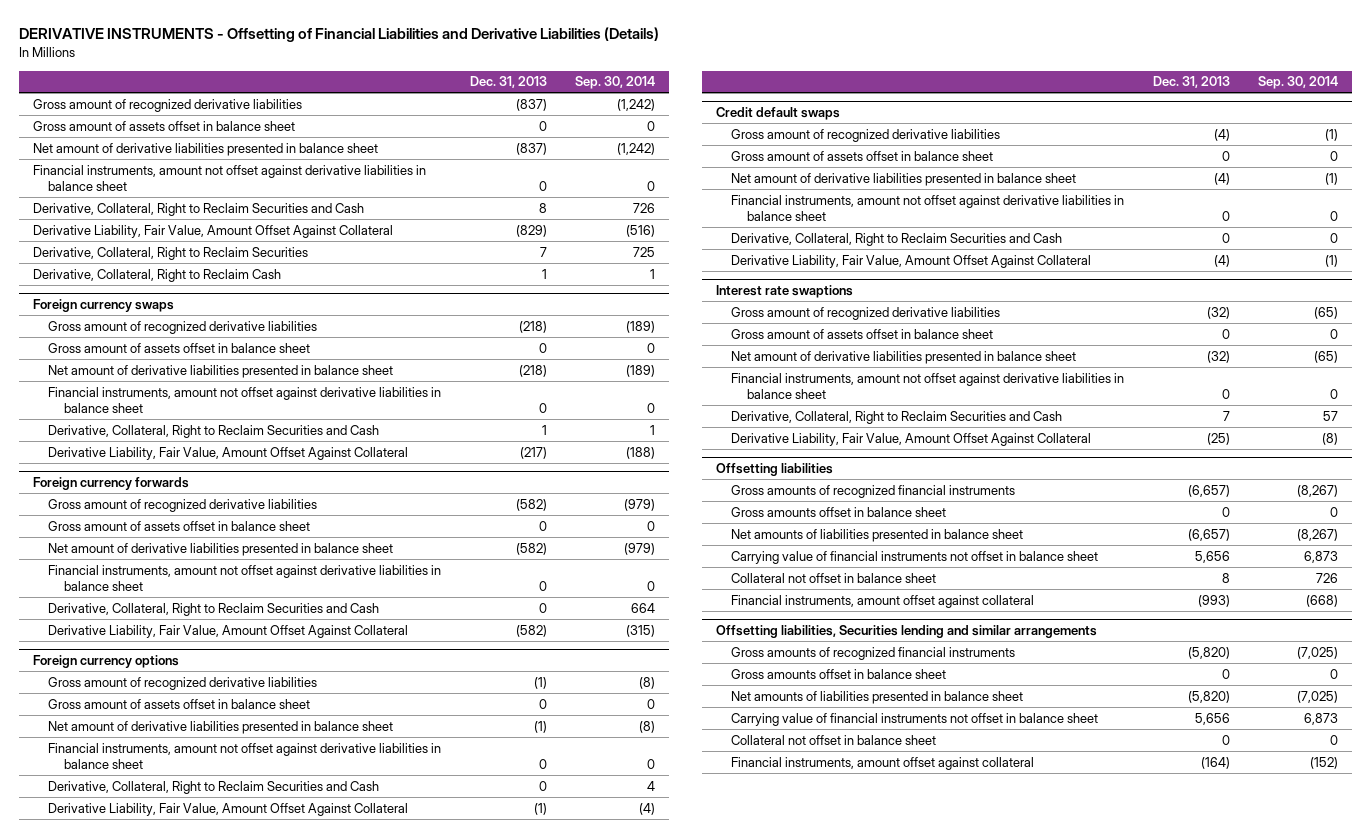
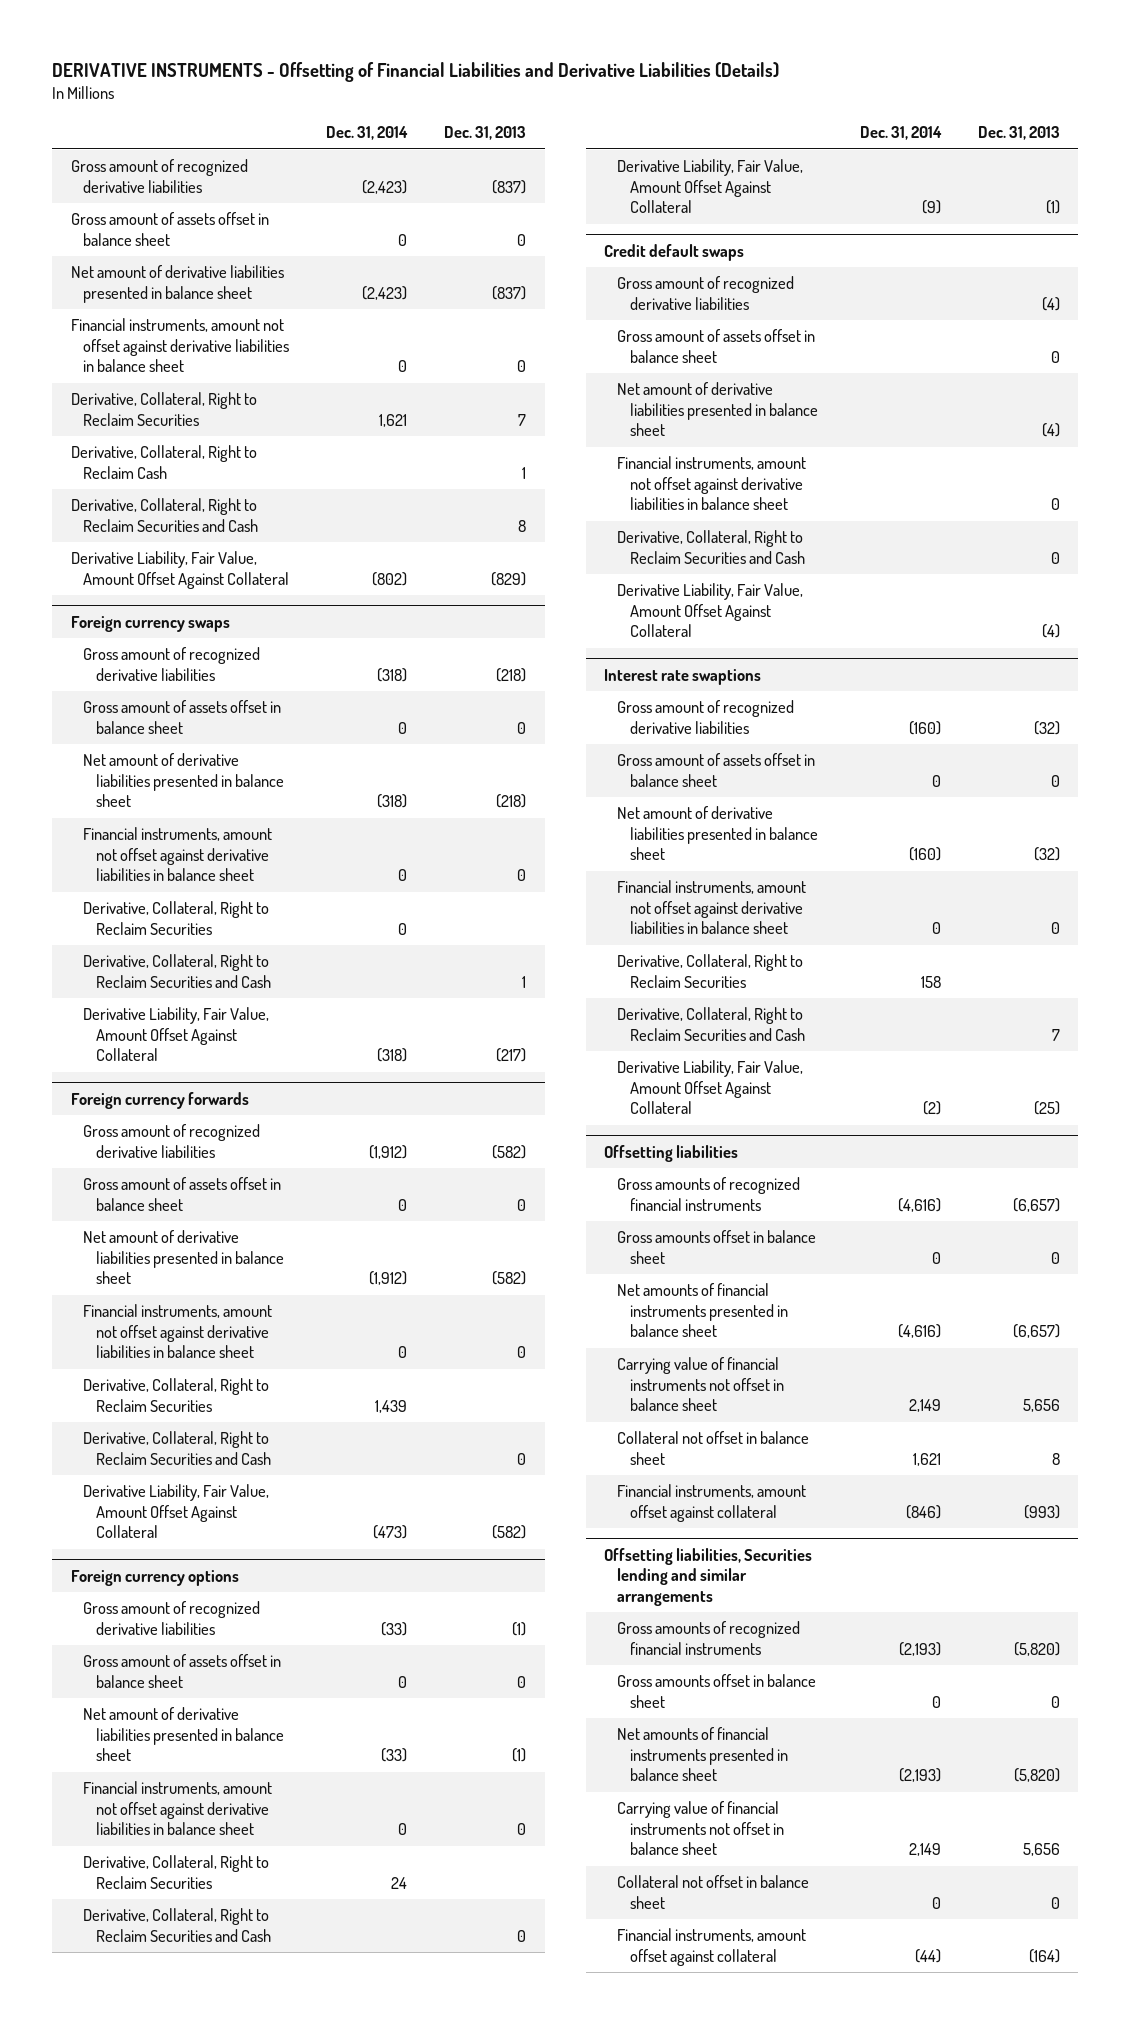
[574,76,655,90] Sep. 30, 2014 -> none
none -> [326,126,409,141] Dec. 31, 2014
[33,202,365,216] Derivative, Collateral, Right to Reclaim Securities and Cash -> [70,498,259,532] Derivative, Collateral, Right to Reclaim Securities and Cash
[33,224,394,238] Derivative Liability, Fair Value, Amount Offset Against Collateral -> [70,551,290,589] Derivative Liability, Fair Value, Amount Offset Against Collateral
none -> [83,901,270,935] Derivative, Collateral, Right to Reclaim Securities
none -> [83,1378,270,1412] Derivative, Collateral, Right to Reclaim Securities
none -> [83,1855,270,1889] Derivative, Collateral, Right to Reclaim Securities
none -> [616,954,803,988] Derivative, Collateral, Right to Reclaim Securities
[731,528,1024,542] Net amounts of liabilities presented in balance sheet -> [616,1283,788,1338] Net amounts of financial instruments presented in balance sheet
[731,690,1024,704] Net amounts of liabilities presented in balance sheet -> [616,1727,788,1782] Net amounts of financial instruments presented in balance sheet

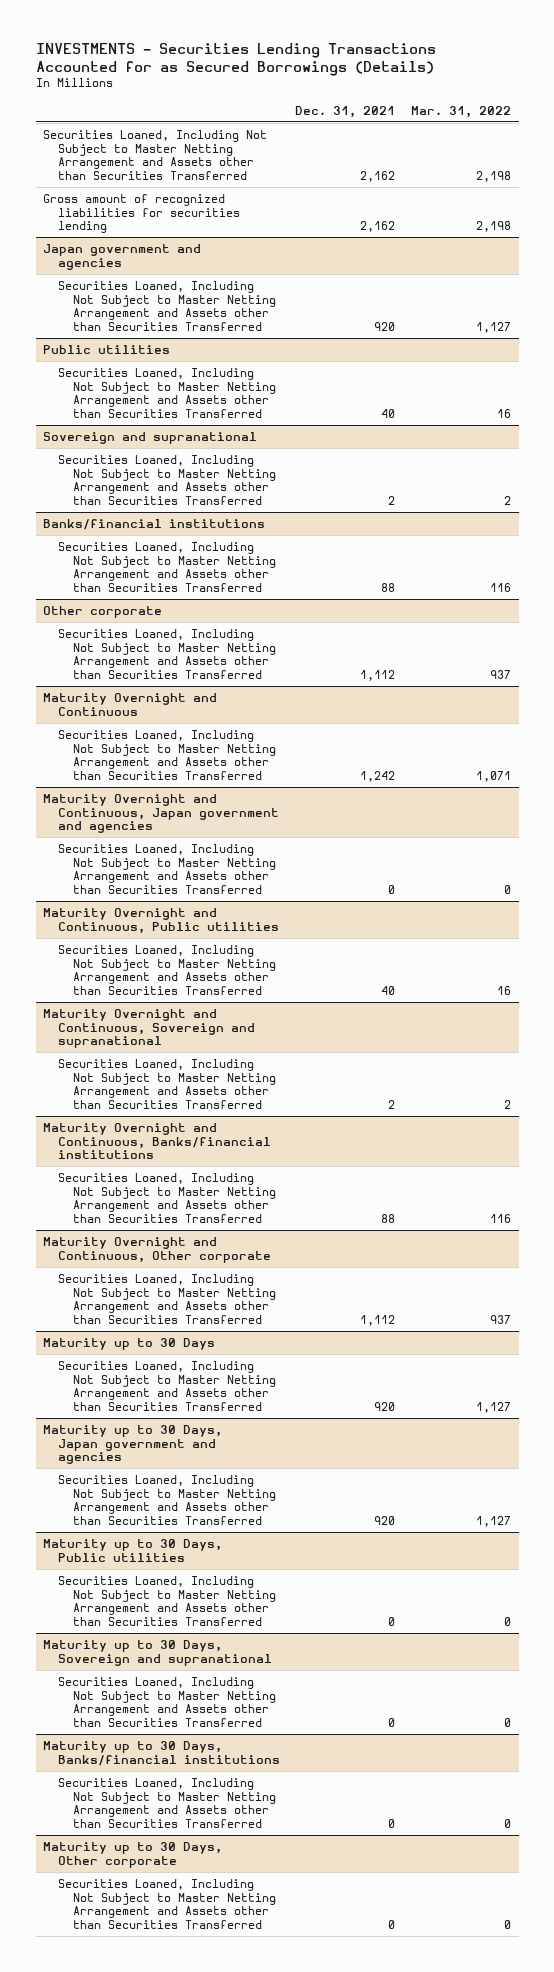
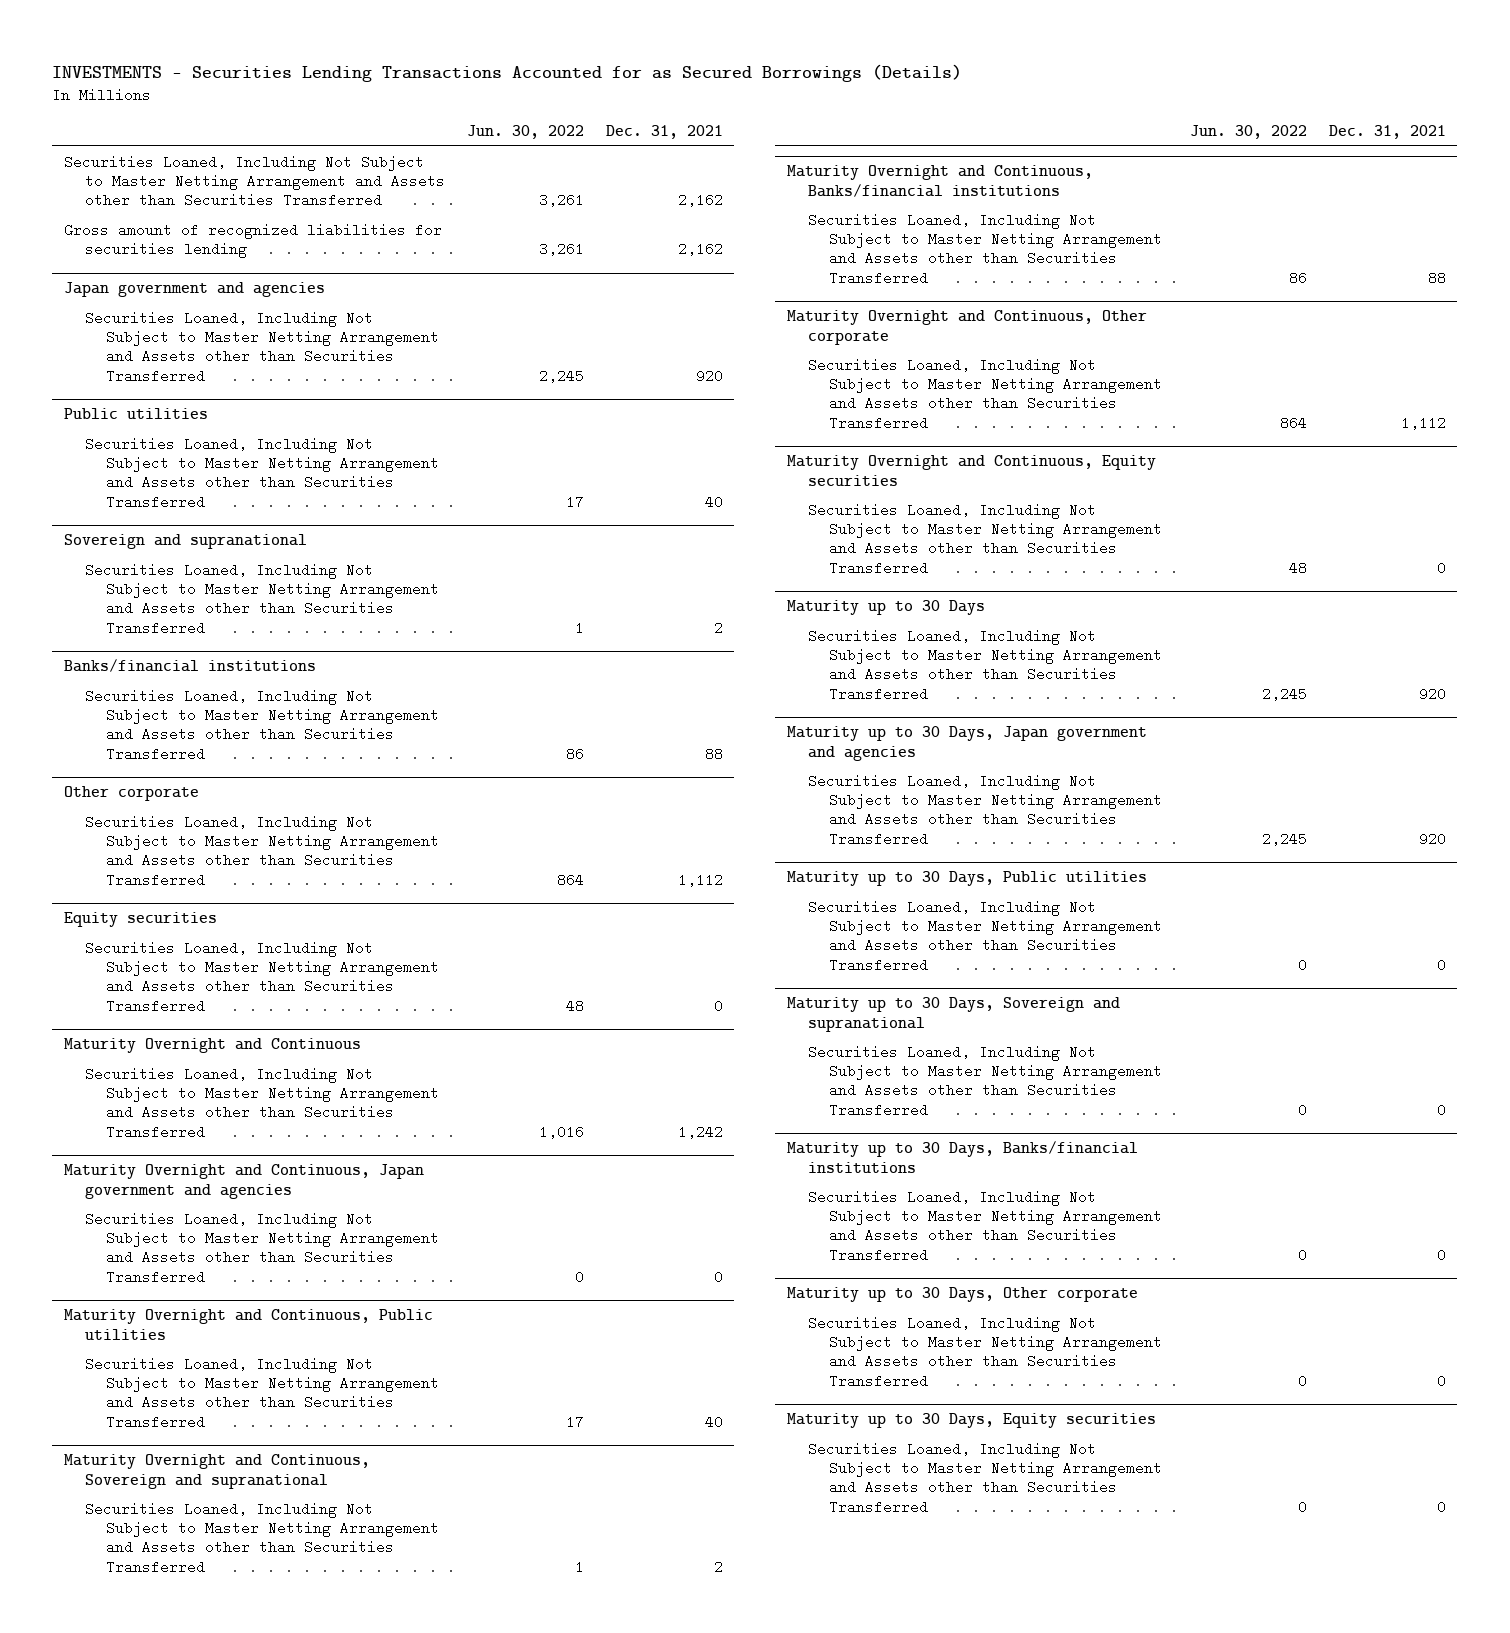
[410,105,511,118] Mar. 31, 2022 -> none
none -> [467,125,585,140] Jun. 30, 2022
none -> [63,912,217,928] Equity securities
none -> [84,940,440,1013] Securities Loaned, Including Not Subject to Master Netting Arrangement and Assets other than Securities Transferred
none -> [786,455,1156,486] Maturity Overnight and Continuous, Equity securities
none -> [807,502,1163,575] Securities Loaned, Including Not Subject to Master Netting Arrangement and Assets other than Securities Transferred
none -> [786,1413,1156,1429] Maturity up to 30 Days, Equity securities
none -> [807,1441,1163,1514] Securities Loaned, Including Not Subject to Master Netting Arrangement and Assets other than Securities Transferred

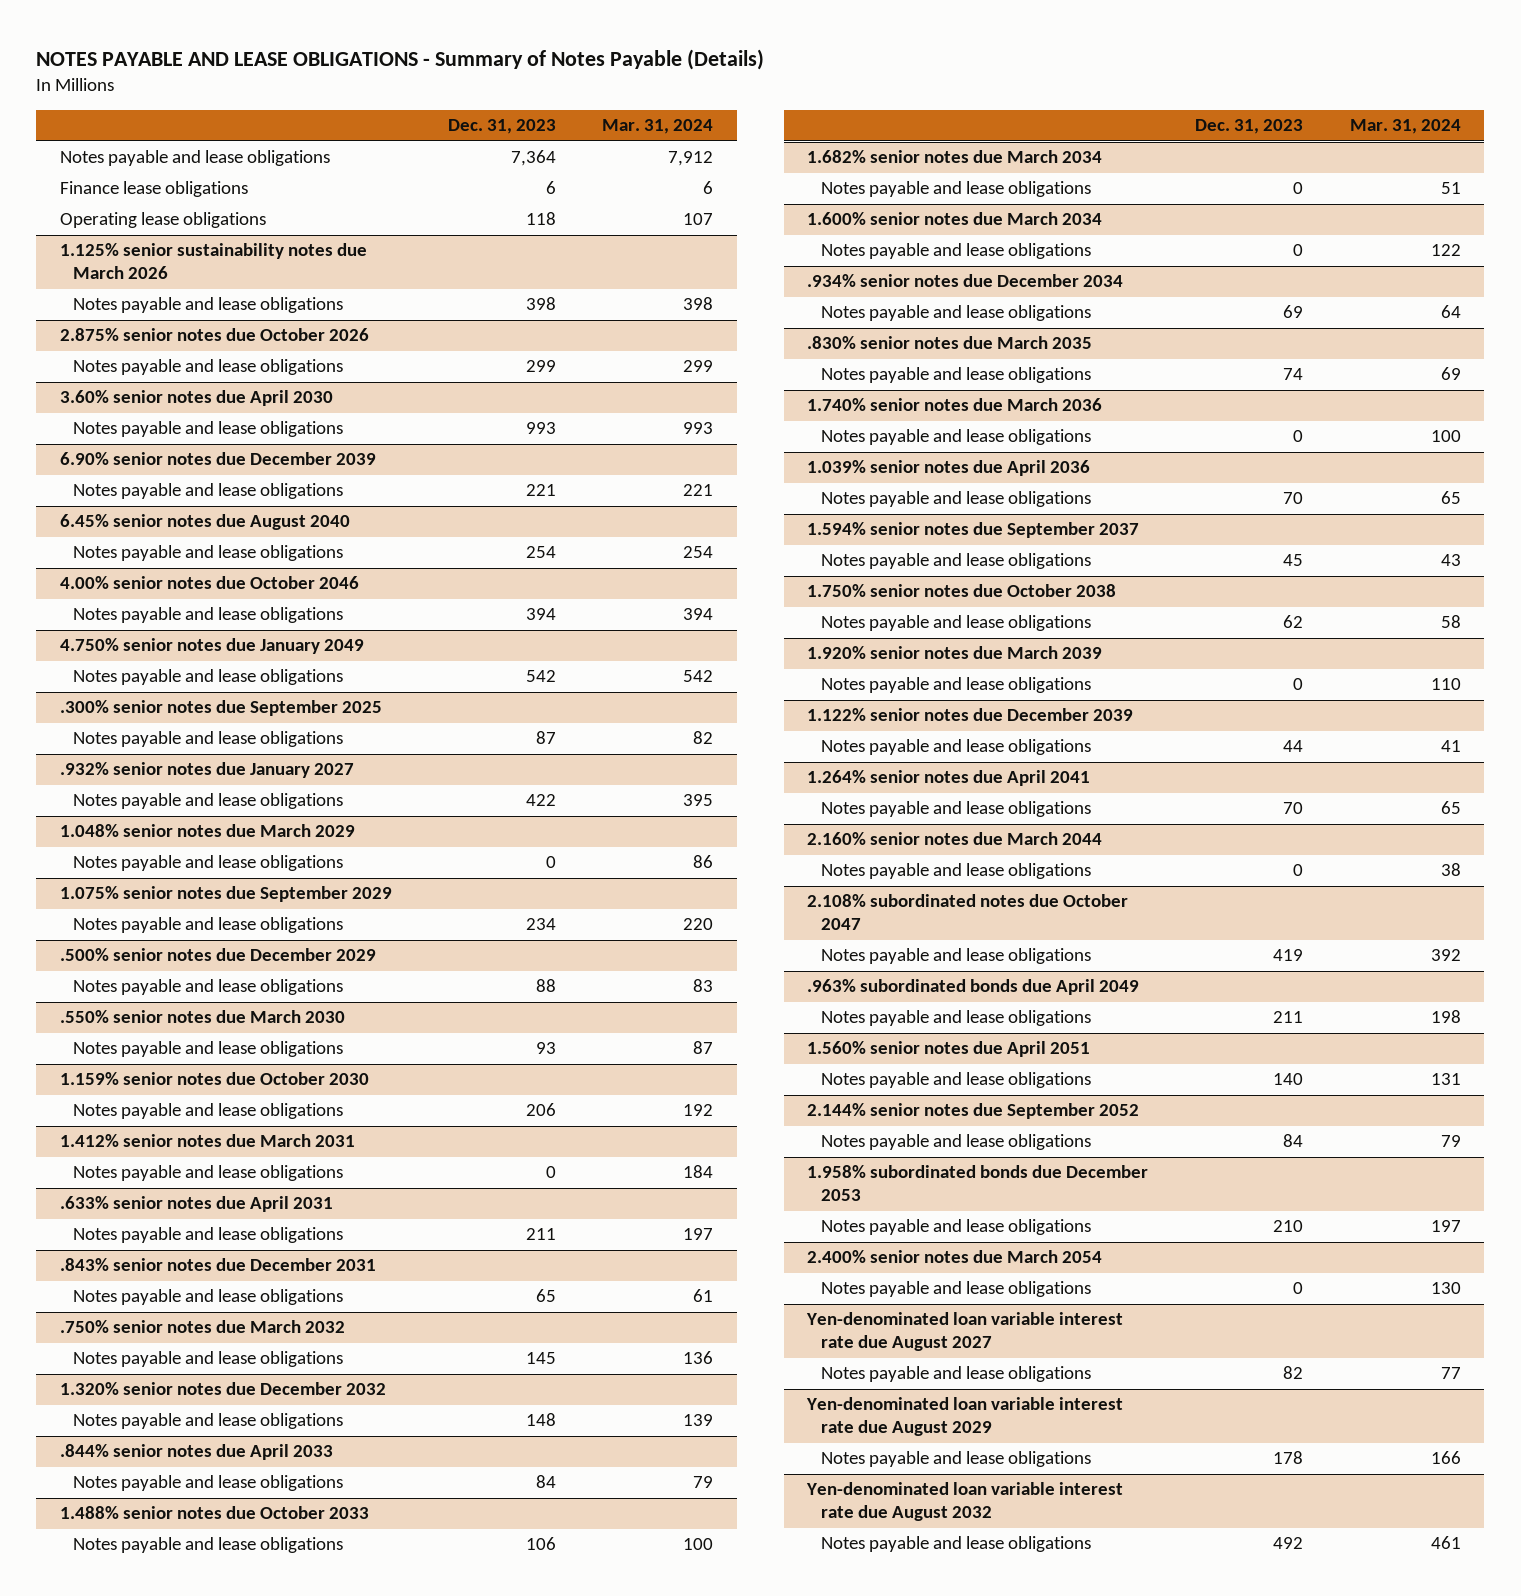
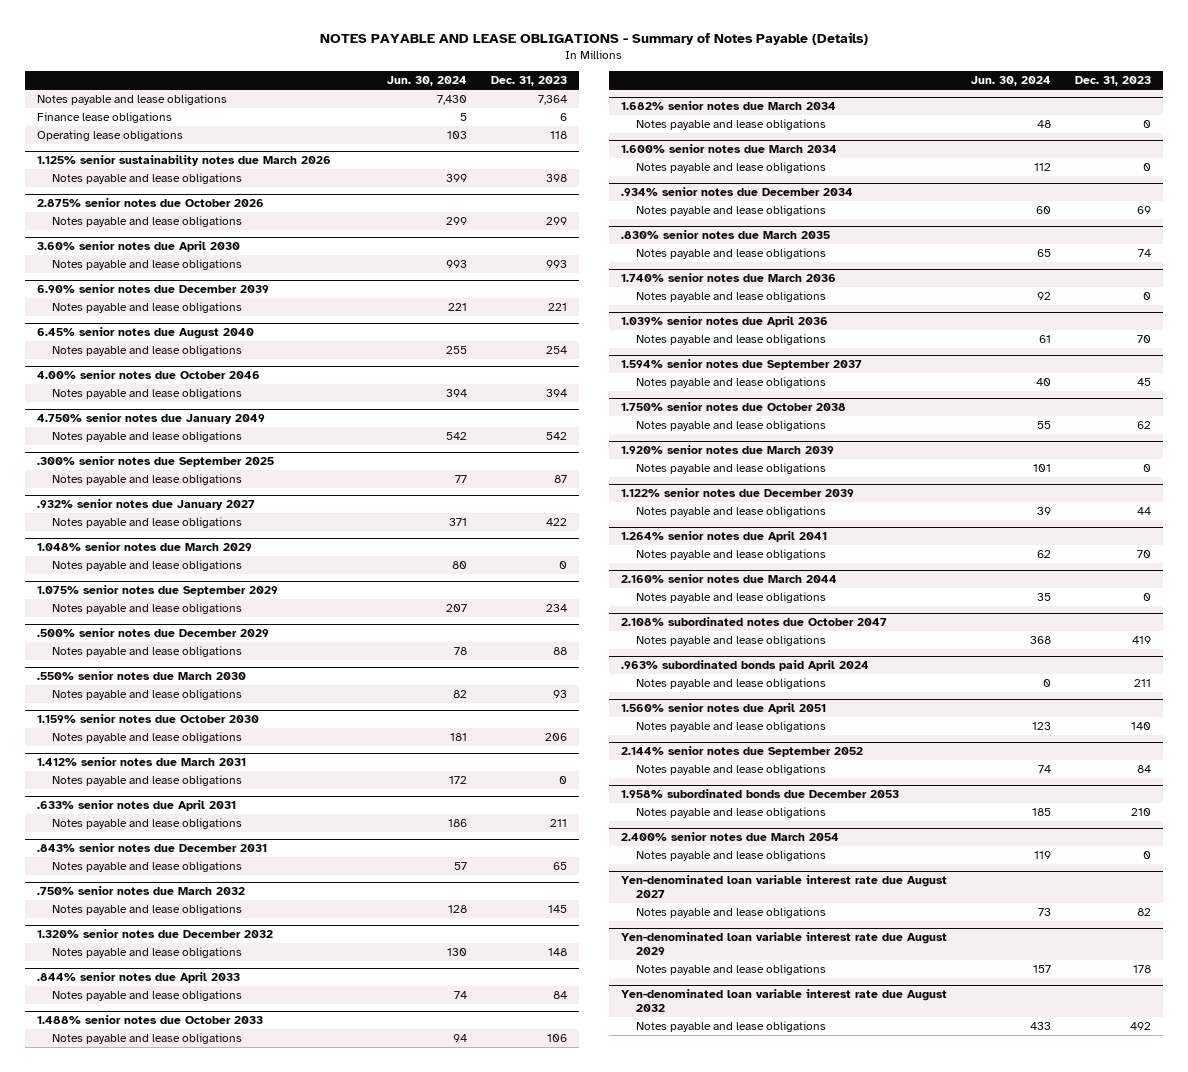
[602,119,714,135] Mar. 31, 2024 -> none
none -> [387,76,468,87] Jun. 30, 2024
[807,979,1140,996] .963% subordinated bonds due April 2049 -> [620,660,869,672] .963% subordinated bonds paid April 2024

